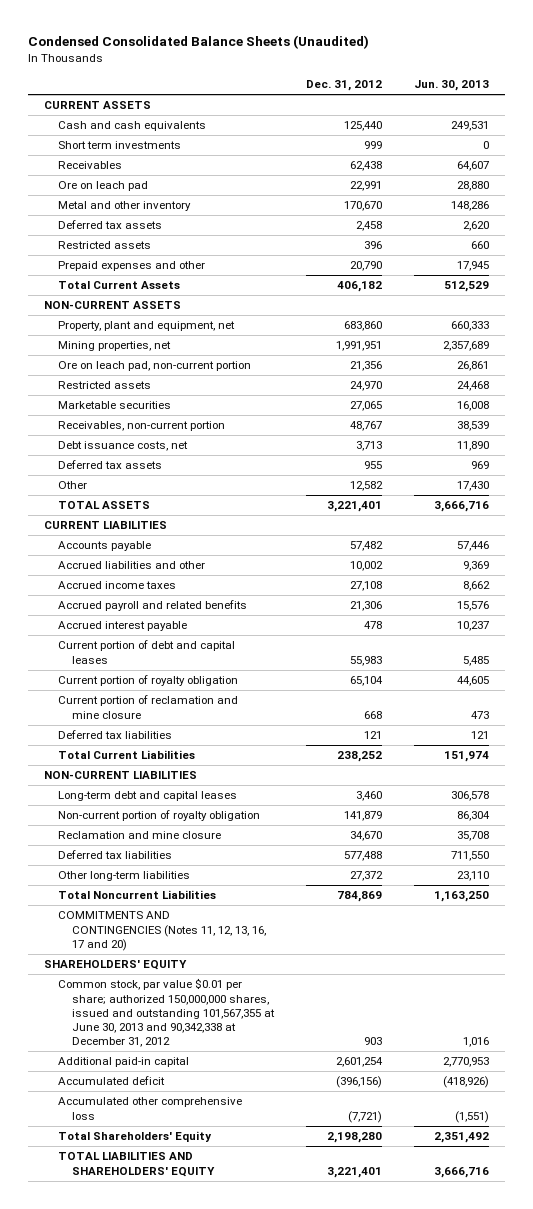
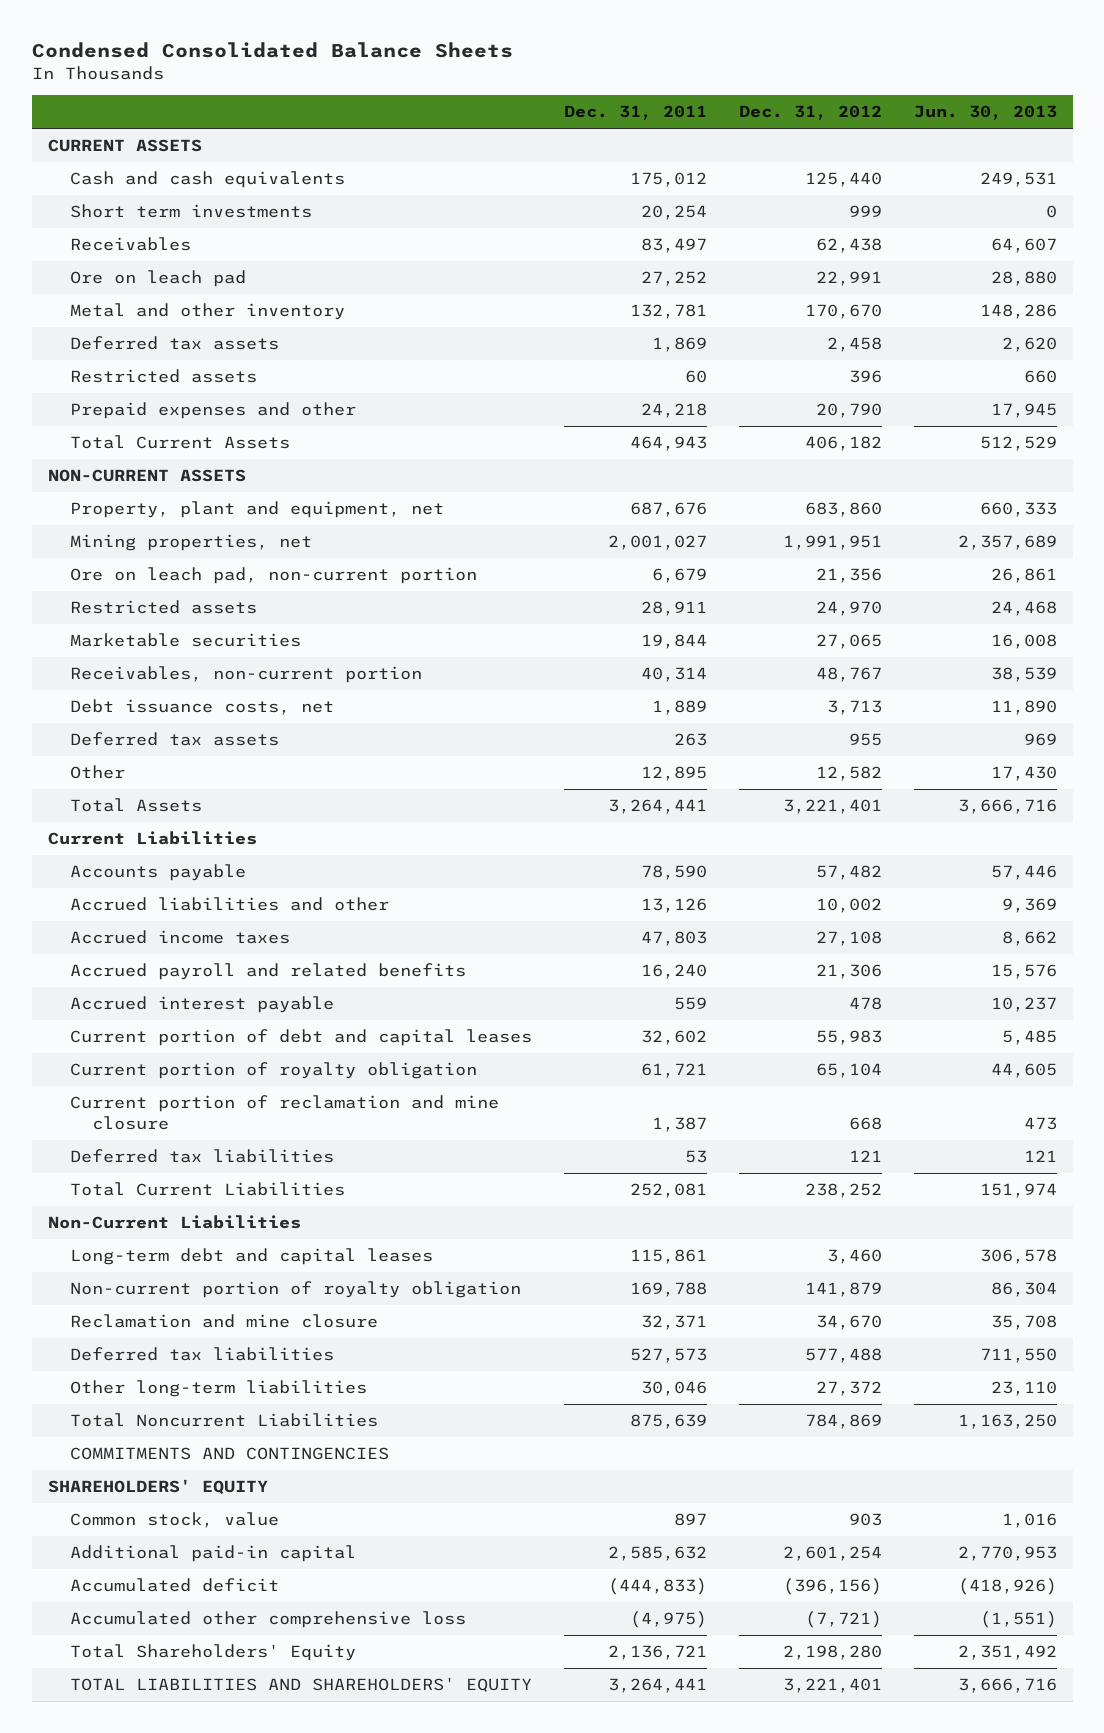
[28,35,370,50] Condensed Consolidated Balance Sheets (Unaudited) -> [31,41,513,58] Condensed Consolidated Balance Sheets
none -> [563,105,707,121] Dec. 31, 2011
[58,501,151,510] TOTAL ASSETS -> [69,798,202,813] Total Assets
[44,521,168,530] CURRENT LIABILITIES -> [47,831,257,846] Current Liabilities
[44,771,198,780] NON-CURRENT LIABILITIES -> [47,1215,301,1230] Non-Current Liabilities
[58,911,267,951] COMMITMENTS AND CONTINGENCIES (Notes 11, 12, 13, 16, 17 and 20) -> [69,1447,389,1461] COMMITMENTS AND CONTINGENCIES
[58,978,276,1048] Common stock, par value $0.01 per share; authorized 150,000,000 shares, issued and outstanding 101,567,355 at June 30, 2013 and 90,342,338 at December 31, 2012 -> [69,1512,279,1529] Common stock, value

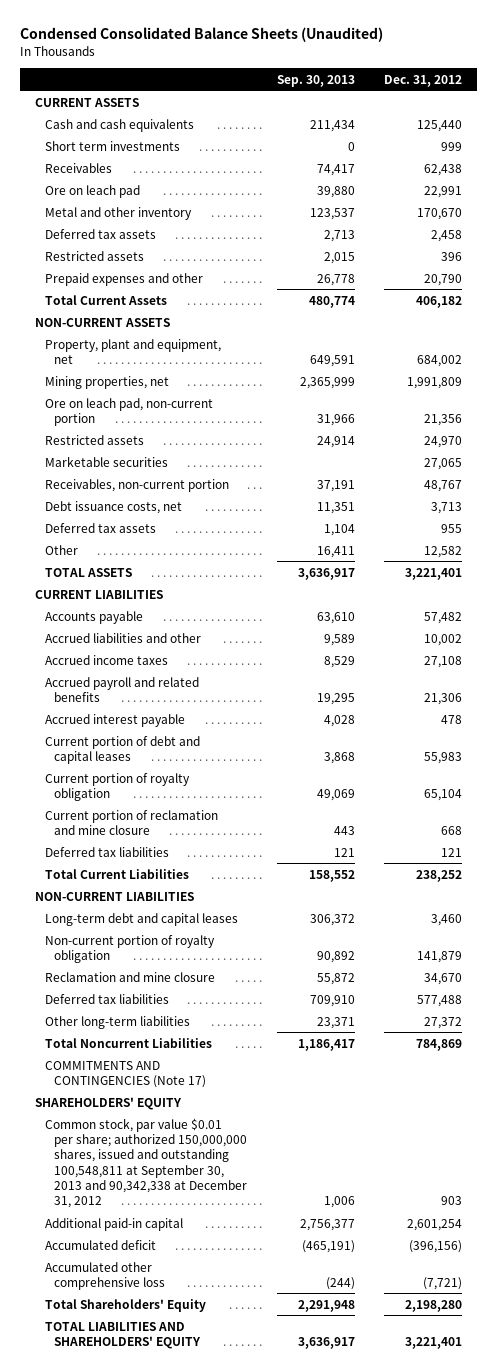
[31,41,513,58] Condensed Consolidated Balance Sheets -> [20,27,384,43] Condensed Consolidated Balance Sheets (Unaudited)
[563,105,707,121] Dec. 31, 2011 -> none
[913,105,1057,121] Jun. 30, 2013 -> none
none -> [276,74,355,87] Sep. 30, 2013
[804,502,882,518] 683,860 -> [417,354,463,367] 684,002
[782,535,882,551] 1,991,951 -> [407,376,463,389] 1,991,809
[69,798,202,813] Total Assets -> [44,567,132,577] TOTAL ASSETS
[47,831,257,846] Current Liabilities -> [35,589,164,599] CURRENT LIABILITIES
[47,1215,301,1230] Non-Current Liabilities -> [35,891,195,901] NON-CURRENT LIABILITIES
[69,1447,389,1461] COMMITMENTS AND CONTINGENCIES -> [44,1060,207,1088] COMMITMENTS AND CONTINGENCIES (Note 17)
[69,1512,279,1529] Common stock, value -> [44,1117,248,1209] Common stock, par value $0.01 per share; authorized 150,000,000 shares, issued and outstanding 100,548,811 at September 30, 2013 and 90,342,338 at December 31, 2012

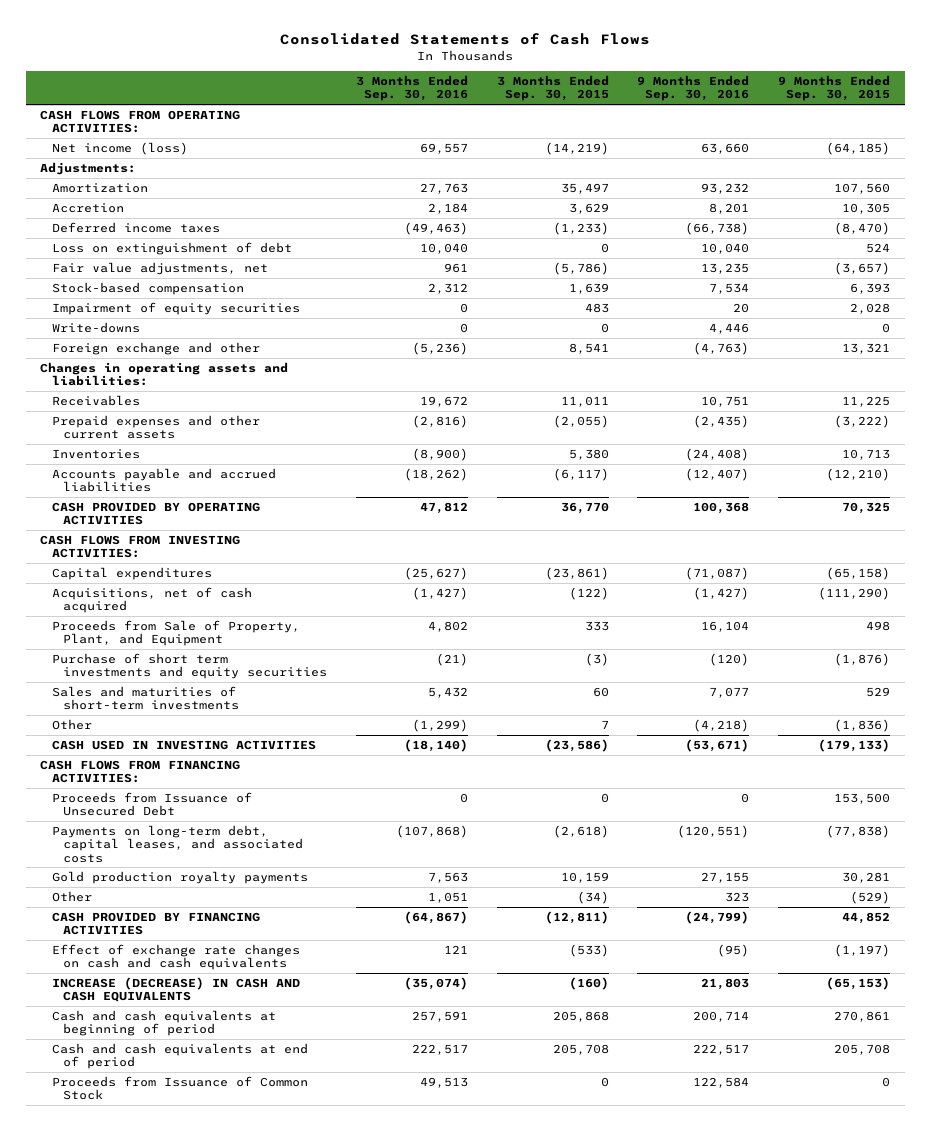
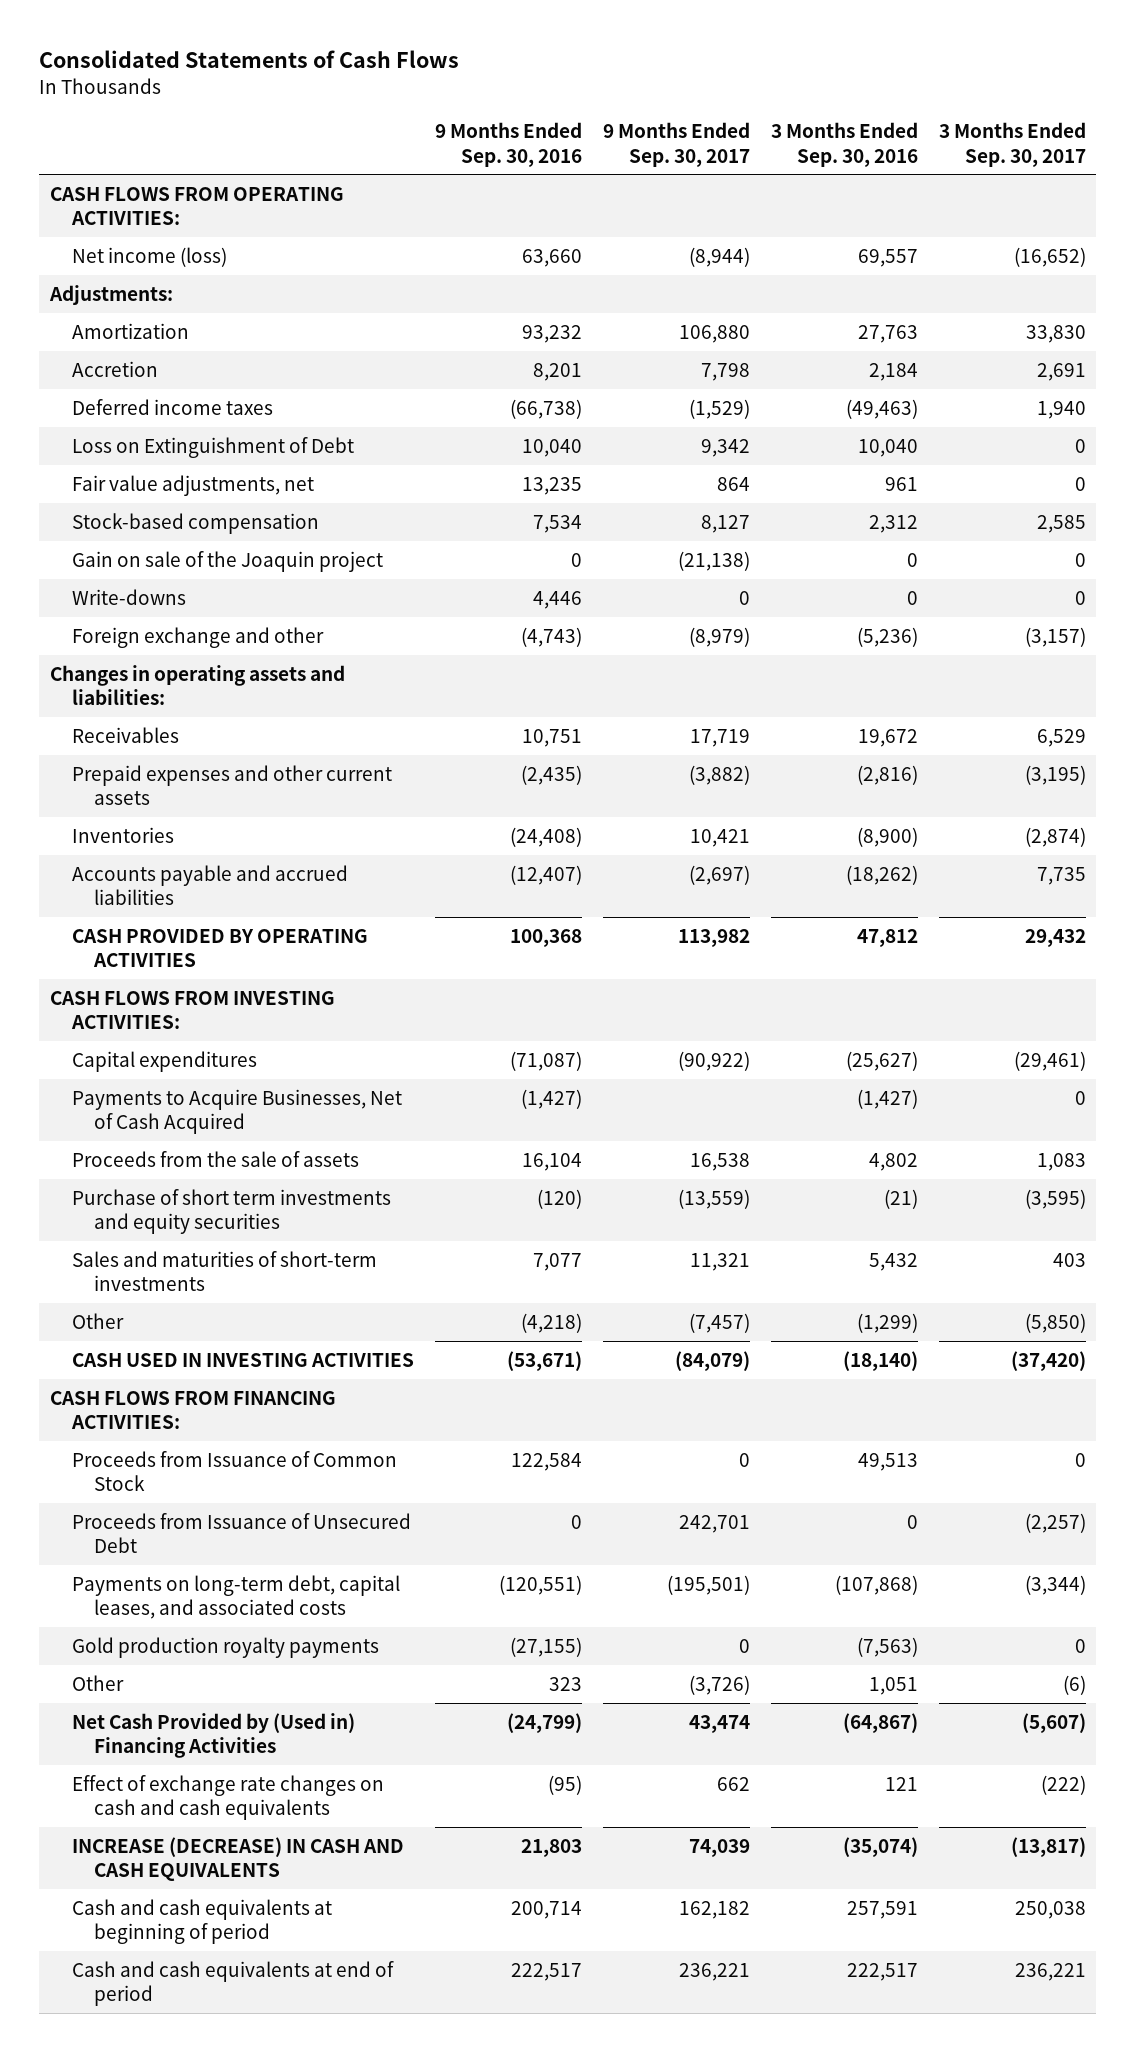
[496,75,609,102] 3 Months Ended Sep. 30, 2015 -> none
[778,75,891,102] 9 Months Ended Sep. 30, 2015 -> none
none -> [602,122,750,167] 9 Months Ended Sep. 30, 2017
none -> [938,122,1086,167] 3 Months Ended Sep. 30, 2017
[51,241,292,255] Loss on extinguishment of debt -> [71,436,354,458] Loss on Extinguishment of Debt
[51,301,300,315] Impairment of equity securities -> none
none -> [71,550,383,572] Gain on sale of the Joaquin project
[693,341,750,355] (4,763) -> [520,626,582,647] (4,743)
[51,586,252,614] Acquisitions, net of cash acquired -> [71,1088,402,1134] Payments to Acquire Businesses, Net of Cash Acquired
[51,619,300,647] Proceeds from Sale of Property, Plant, and Equipment -> [71,1150,359,1167] Proceeds from the sale of assets
[51,1075,308,1101] Proceeds from Issuance of Common Stock -> [71,1450,397,1491] Proceeds from Issuance of Common Stock
[427,871,468,883] 7,563 -> [856,1636,918,1657] (7,563)
[701,871,750,883] 27,155 -> [509,1636,582,1657] (27,155)
[51,911,260,936] CASH PROVIDED BY FINANCING ACTIVITIES -> [71,1712,355,1758] Net Cash Provided by (Used in) Financing Activities

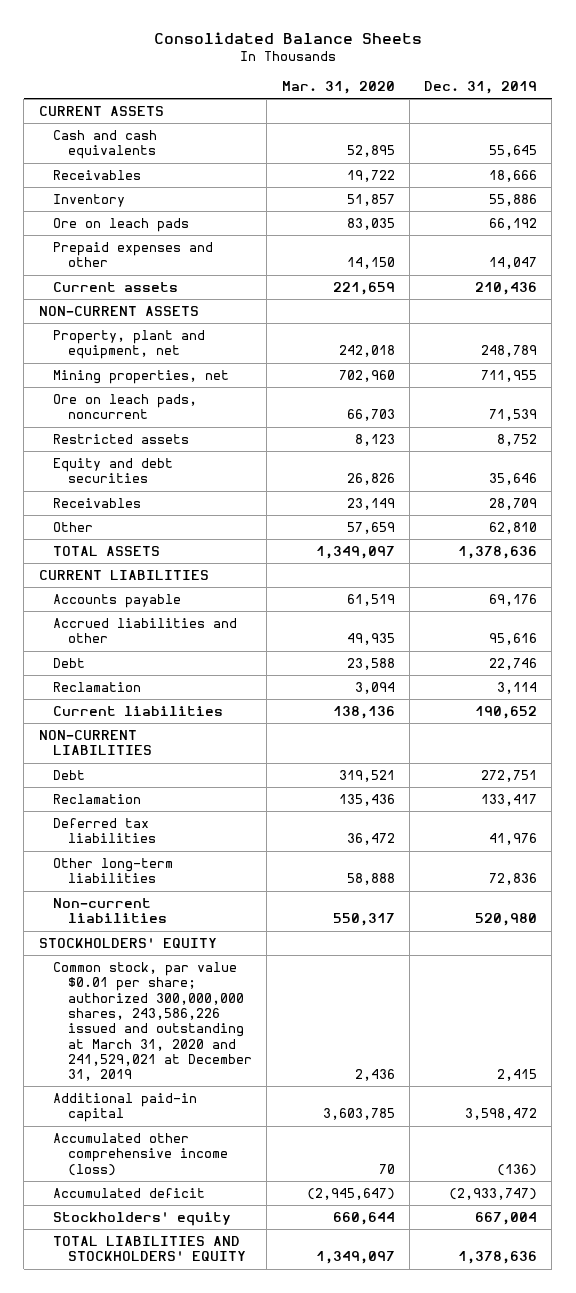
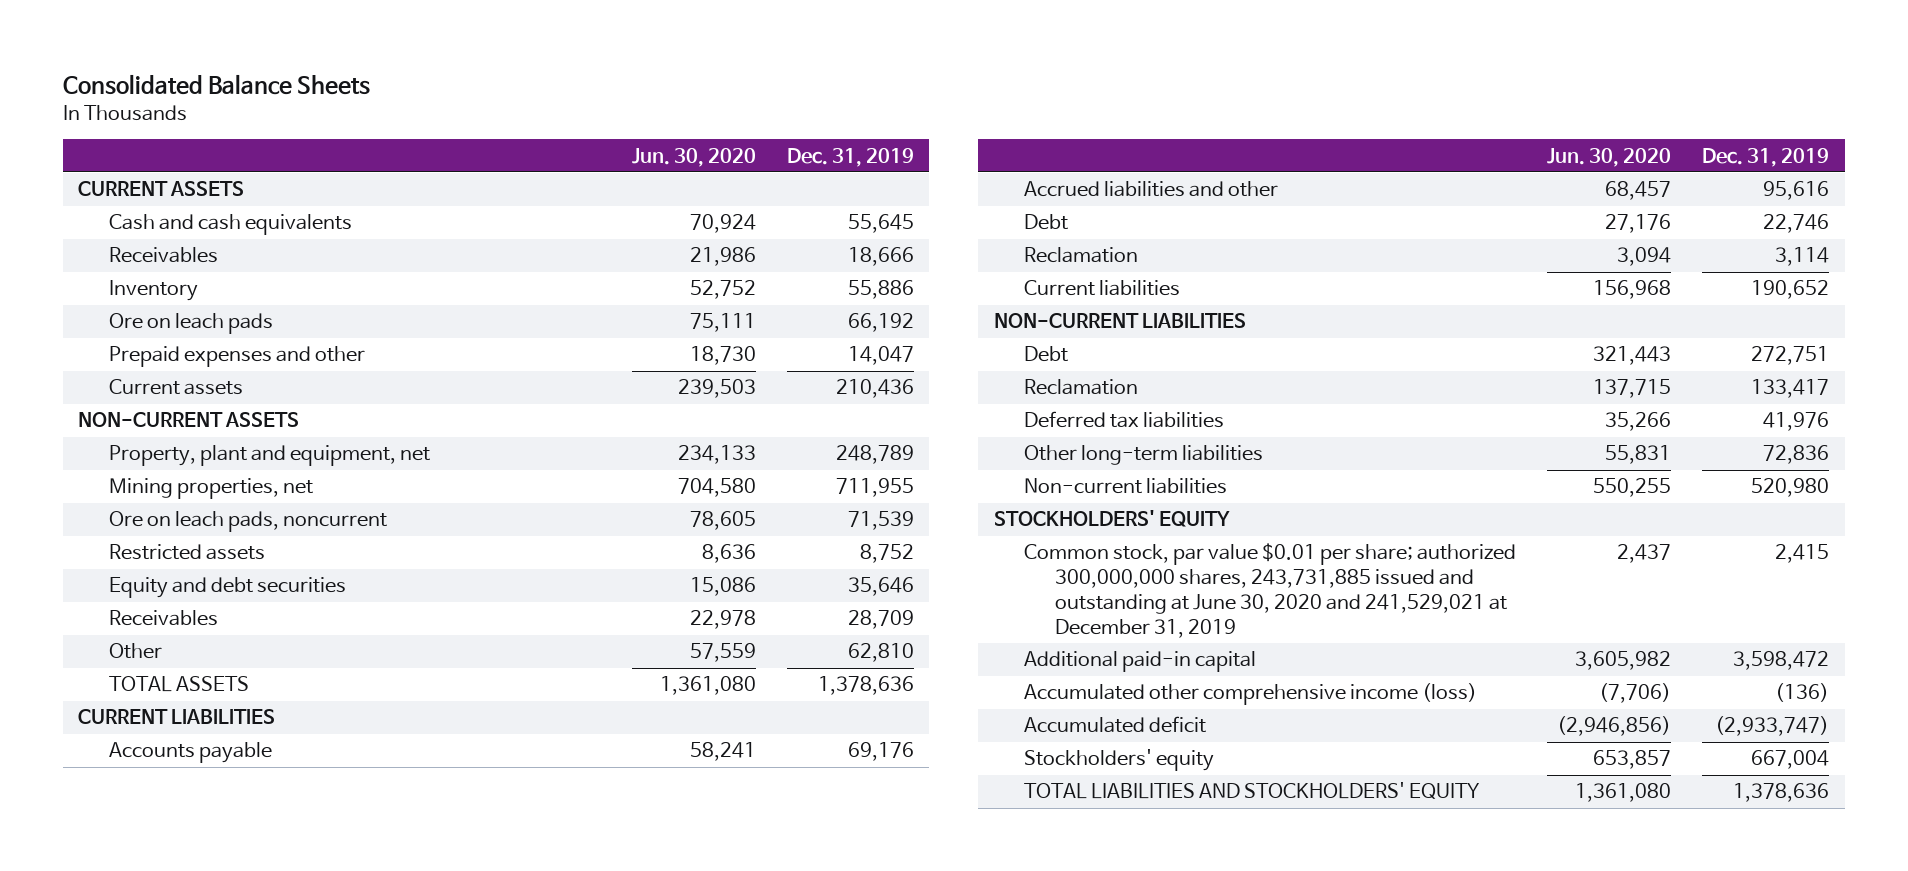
[281,80,395,94] Mar. 31, 2020 -> none
none -> [632,147,757,167] Jun. 30, 2020
[53,962,252,1082] Common stock, par value $0.01 per share; authorized 300,000,000 shares, 243,586,226 issued and outstanding at March 31, 2020 and 241,529,021 at December 31, 2019 -> [1024,543,1517,639] Common stock, par value $0.01 per share; authorized 300,000,000 shares, 243,731,885 issued and outstanding at June 30, 2020 and 241,529,021 at December 31, 2019

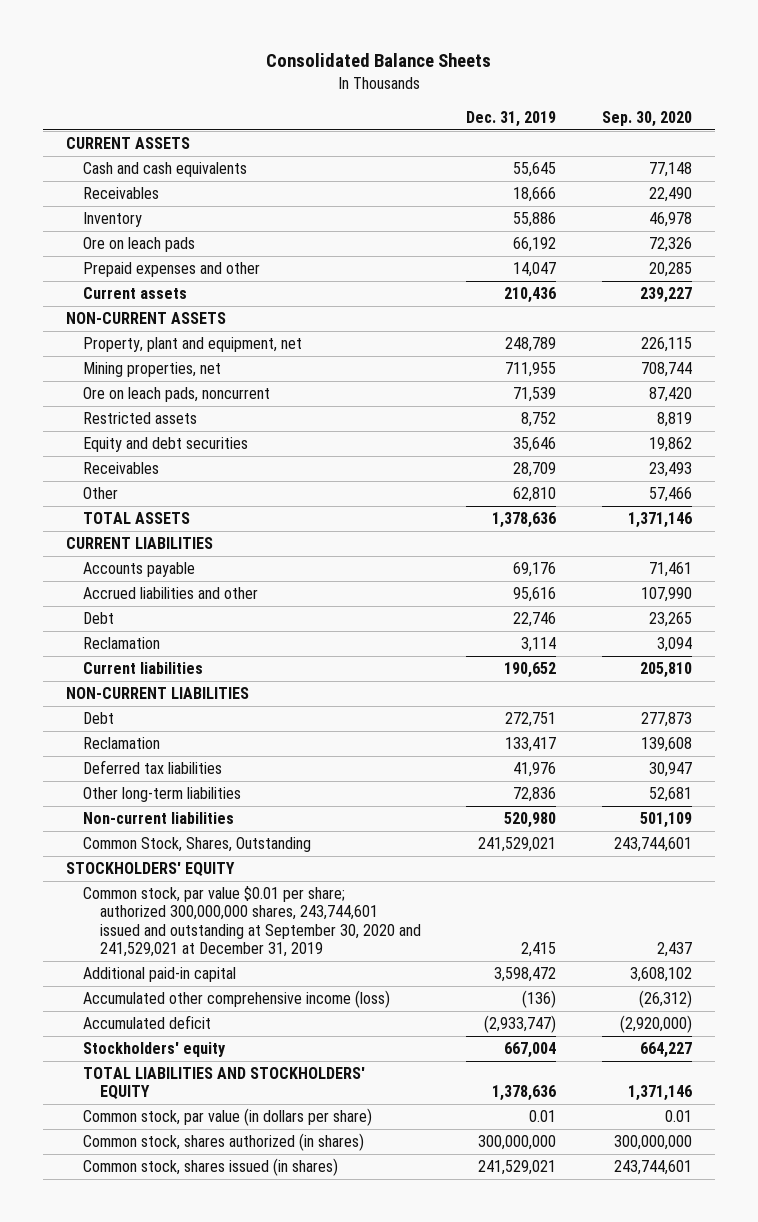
[632,147,757,167] Jun. 30, 2020 -> none
none -> [602,110,693,127] Sep. 30, 2020
none -> [82,837,311,853] Common Stock, Shares, Outstanding
[1024,543,1517,639] Common stock, par value $0.01 per share; authorized 300,000,000 shares, 243,731,885 issued and outstanding at June 30, 2020 and 241,529,021 at December 31, 2019 -> [82,886,421,958] Common stock, par value $0.01 per share; authorized 300,000,000 shares, 243,744,601 issued and outstanding at September 30, 2020 and 241,529,021 at December 31, 2019
none -> [82,1108,372,1127] Common stock, par value (in dollars per share)
none -> [82,1133,364,1152] Common stock, shares authorized (in shares)
none -> [82,1158,338,1177] Common stock, shares issued (in shares)

